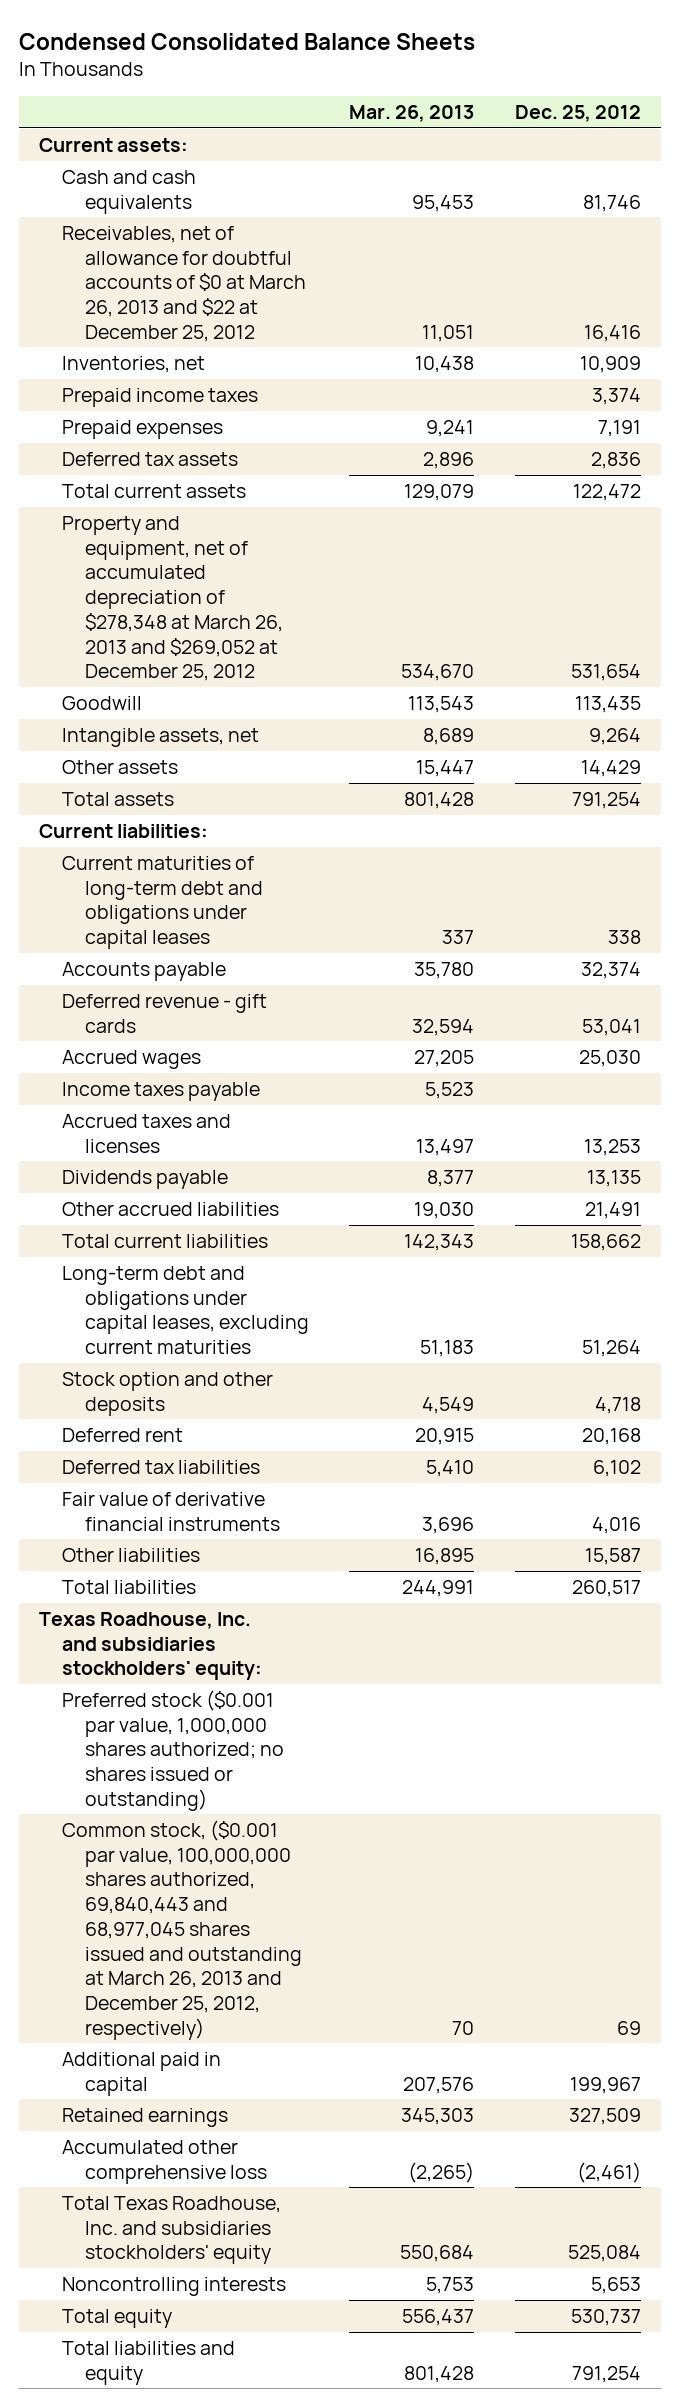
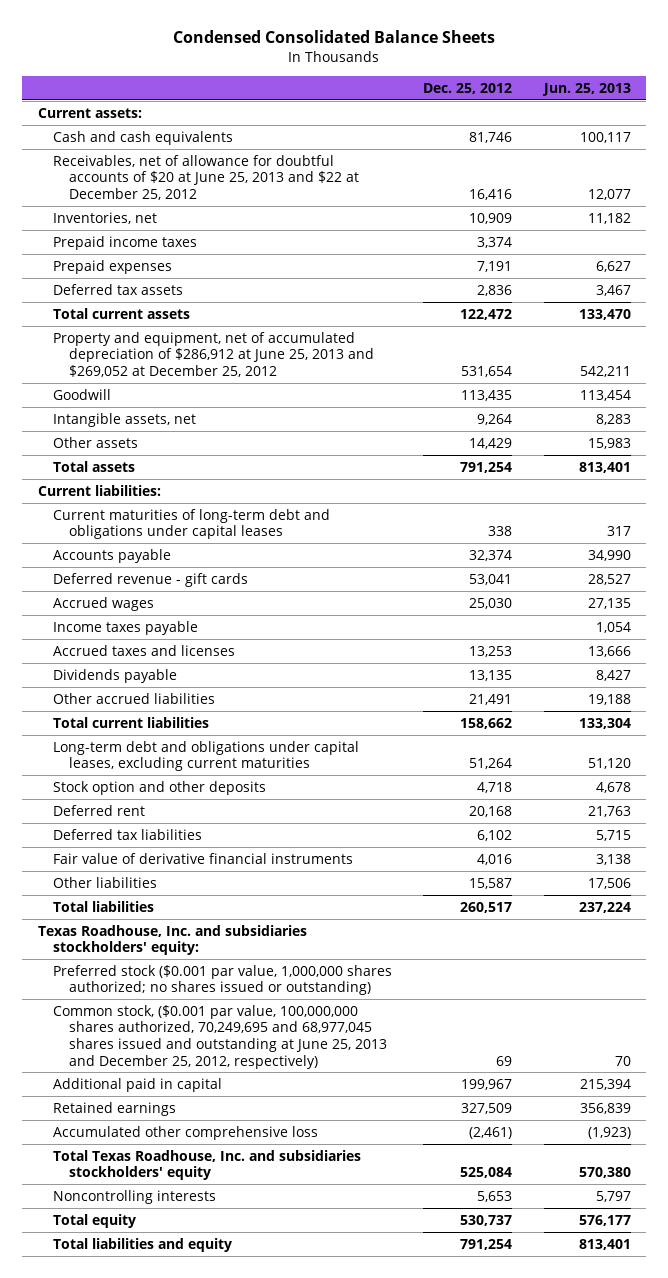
[349,105,475,123] Mar. 26, 2013 -> none
none -> [541,82,631,96] Jun. 25, 2013
[62,225,306,342] Receivables, net of allowance for doubtful accounts of $0 at March 26, 2013 and $22 at December 25, 2012 -> [53,154,359,200] Receivables, net of allowance for doubtful accounts of $20 at June 25, 2013 and $22 at December 25, 2012
[62,515,283,682] Property and equipment, net of accumulated depreciation of $278,348 at March 26, 2013 and $269,052 at December 25, 2012 -> [53,331,374,377] Property and equipment, net of accumulated depreciation of $286,912 at June 25, 2013 and $269,052 at December 25, 2012
[62,1819,302,2040] Common stock, ($0.001 par value, 100,000,000 shares authorized, 69,840,443 and 68,977,045 shares issued and outstanding at March 26, 2013 and December 25, 2012, respectively) -> [53,1004,387,1069] Common stock, ($0.001 par value, 100,000,000 shares authorized, 70,249,695 and 68,977,045 shares issued and outstanding at June 25, 2013 and December 25, 2012, respectively)

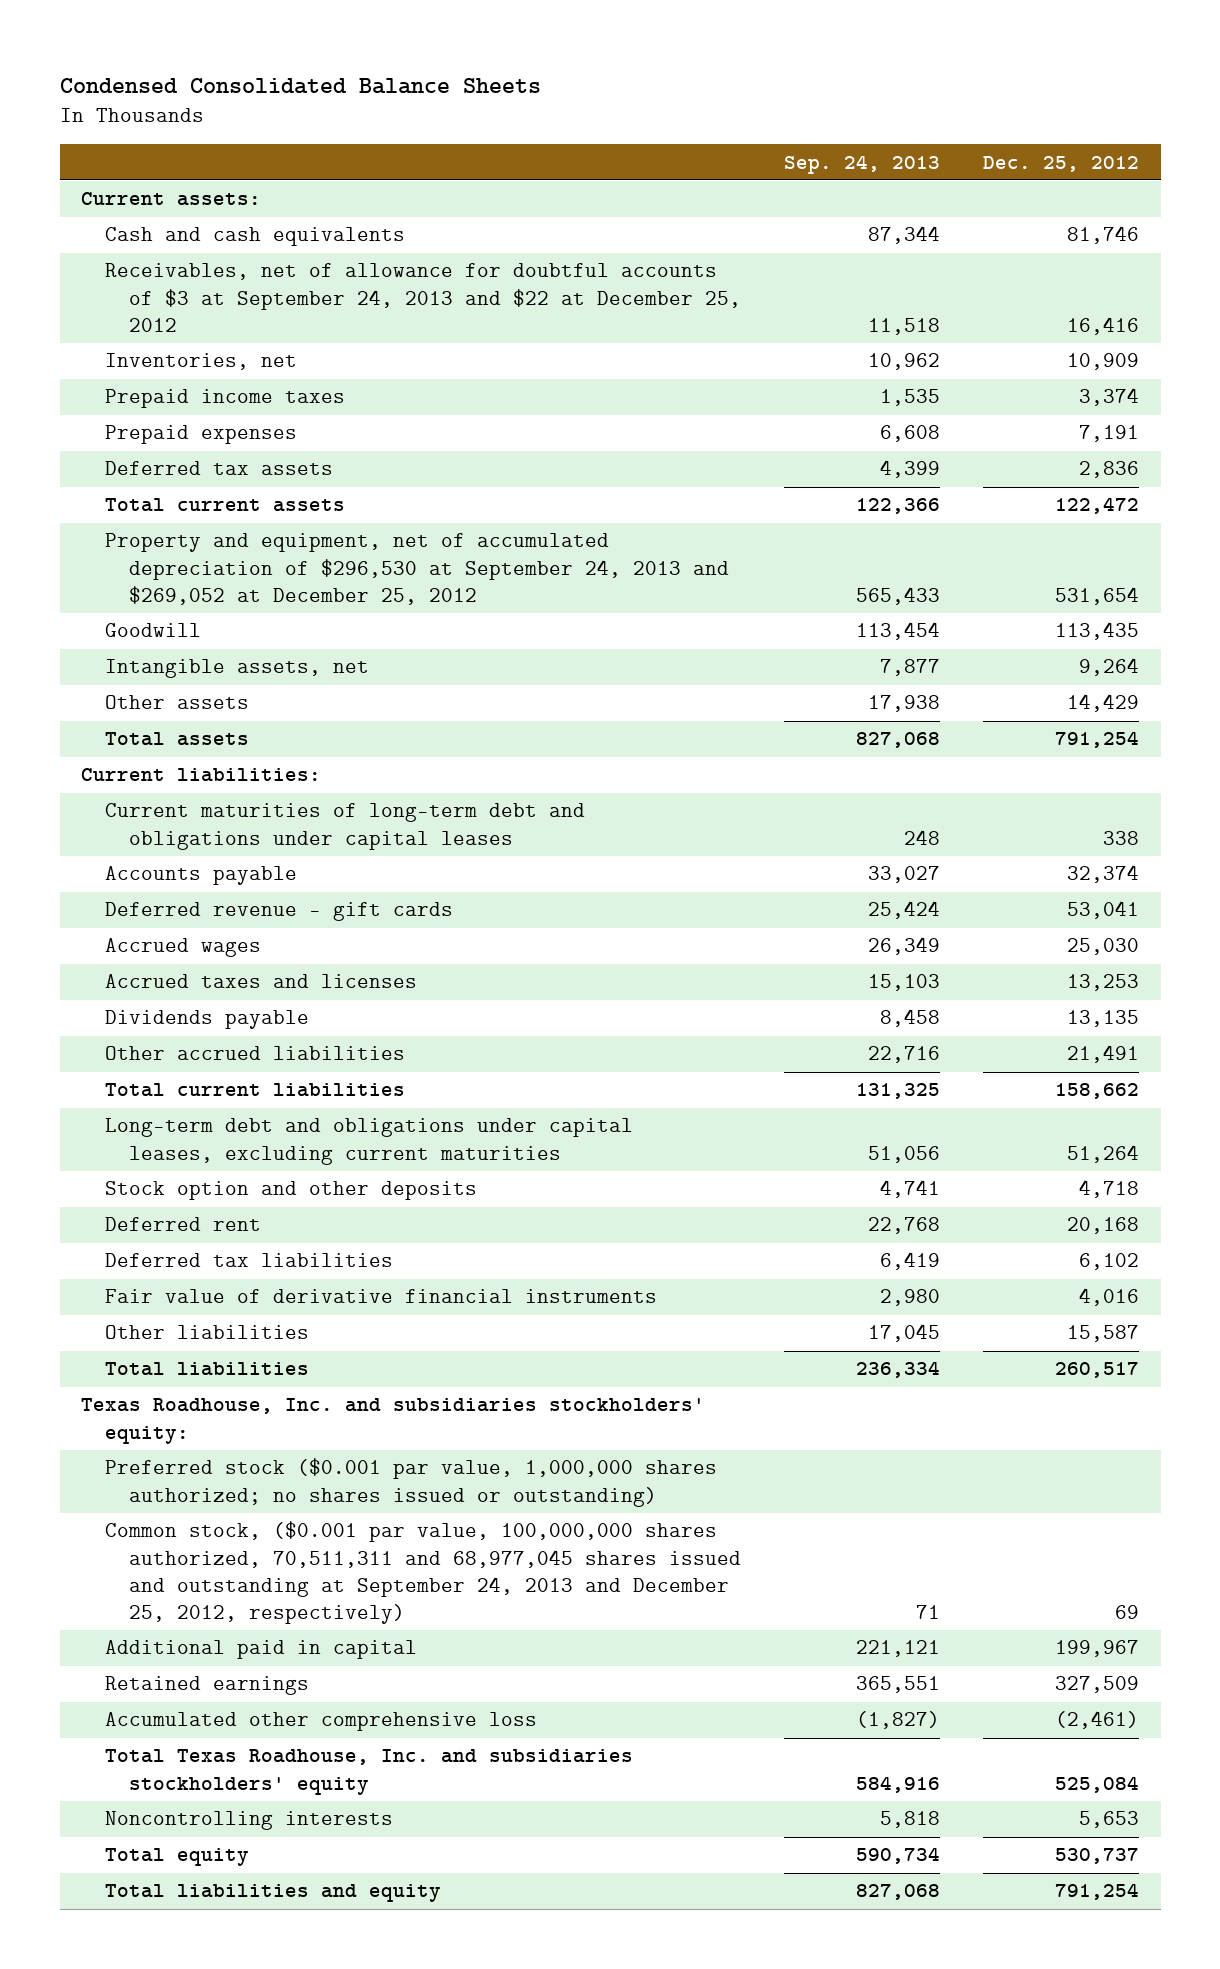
[541,82,631,96] Jun. 25, 2013 -> none
none -> [784,154,941,174] Sep. 24, 2013
[53,154,359,200] Receivables, net of allowance for doubtful accounts of $20 at June 25, 2013 and $22 at December 25, 2012 -> [105,263,742,332] Receivables, net of allowance for doubtful accounts of $3 at September 24, 2013 and $22 at December 25, 2012
[53,331,374,377] Property and equipment, net of accumulated depreciation of $286,912 at June 25, 2013 and $269,052 at December 25, 2012 -> [105,533,730,605] Property and equipment, net of accumulated depreciation of $296,530 at September 24, 2013 and $269,052 at December 25, 2012
[53,620,199,635] Income taxes payable -> none
[53,1004,387,1069] Common stock, ($0.001 par value, 100,000,000 shares authorized, 70,249,695 and 68,977,045 shares issued and outstanding at June 25, 2013 and December 25, 2012, respectively) -> [105,1521,742,1625] Common stock, ($0.001 par value, 100,000,000 shares authorized, 70,511,311 and 68,977,045 shares issued and outstanding at September 24, 2013 and December 25, 2012, respectively)

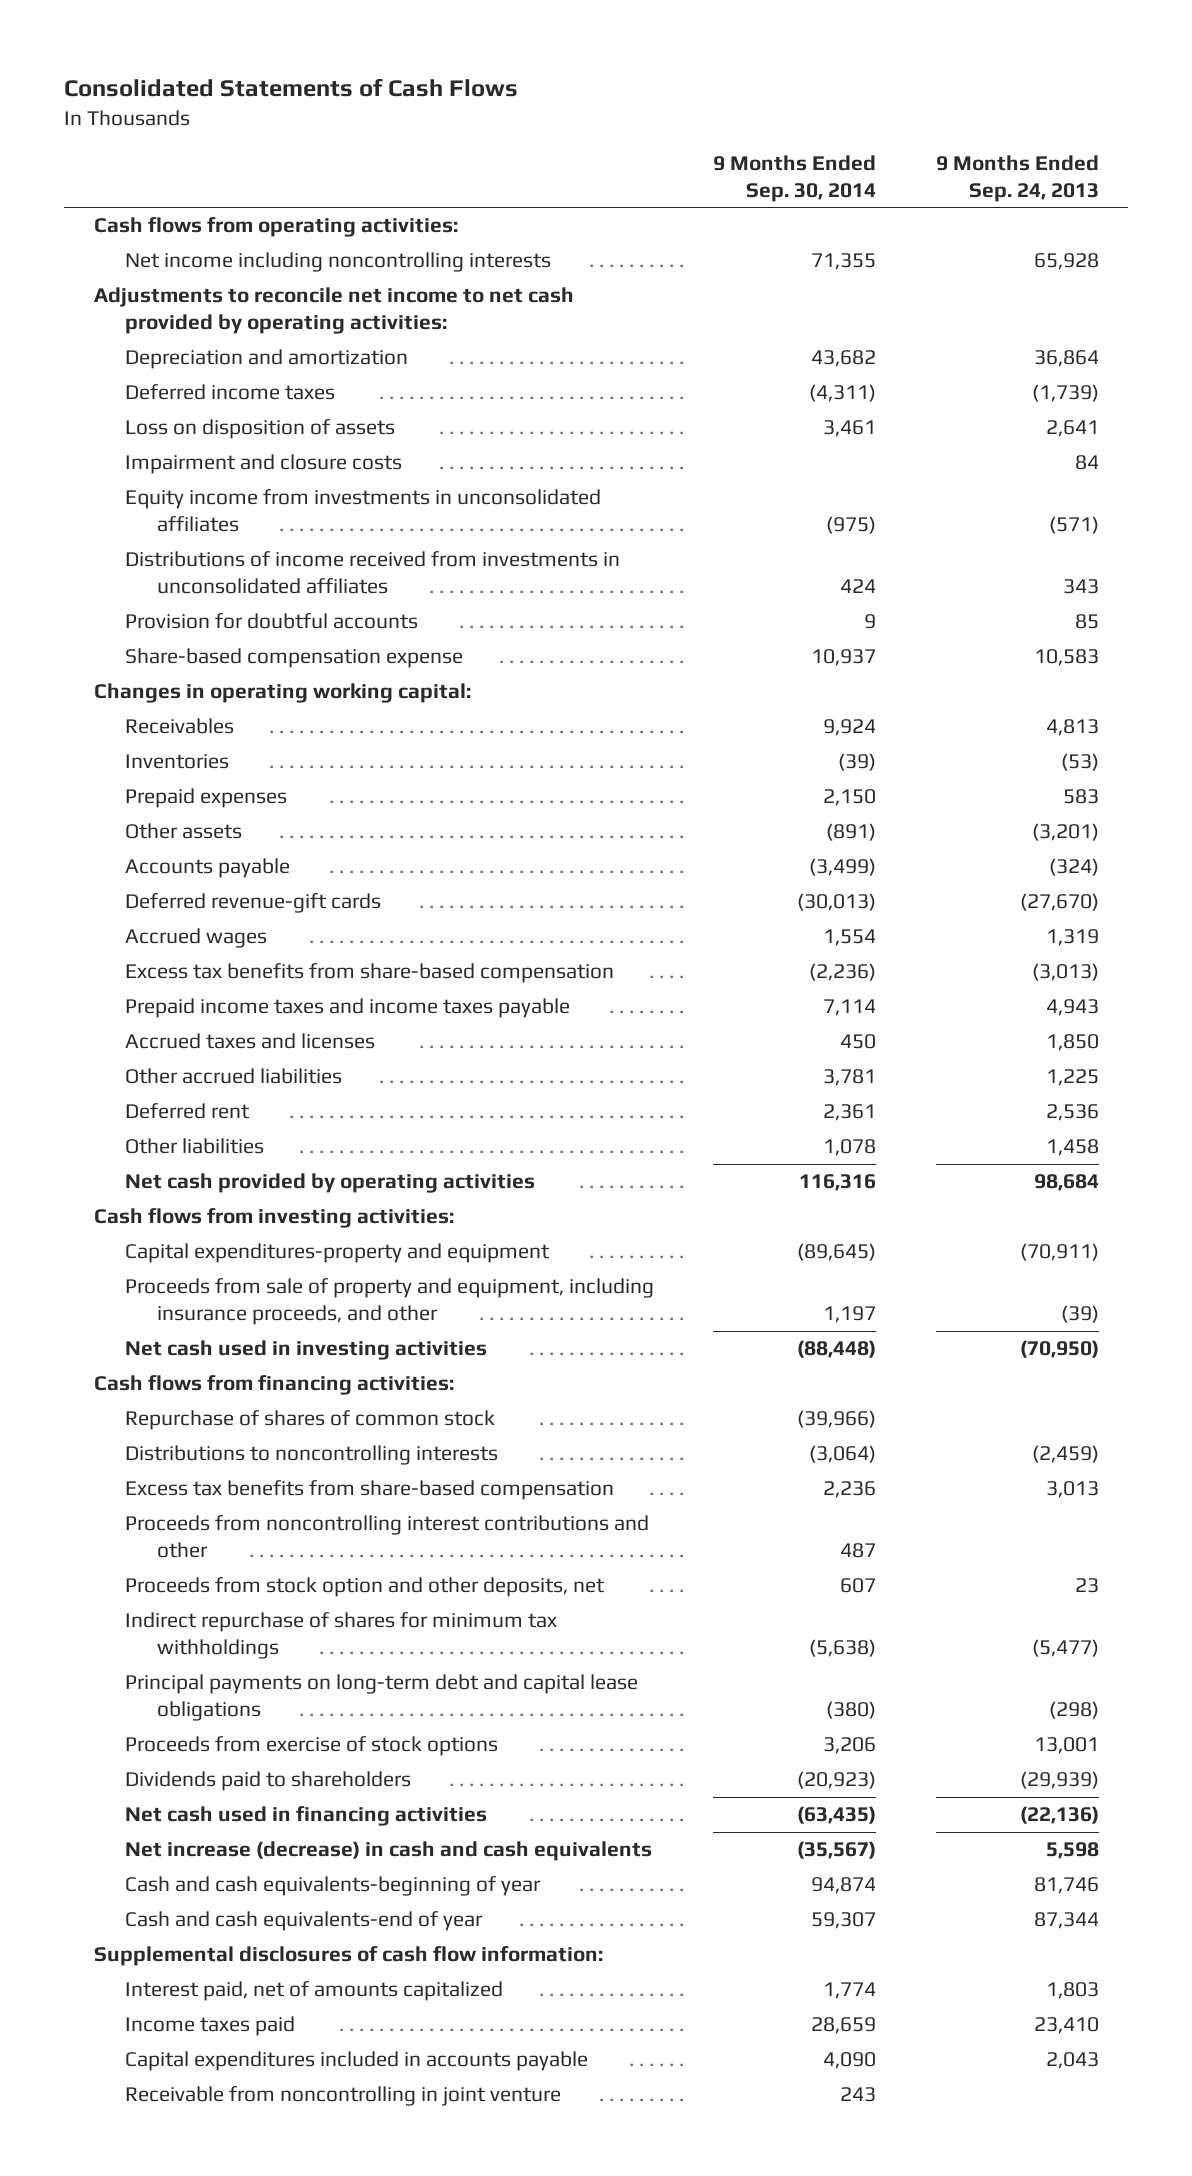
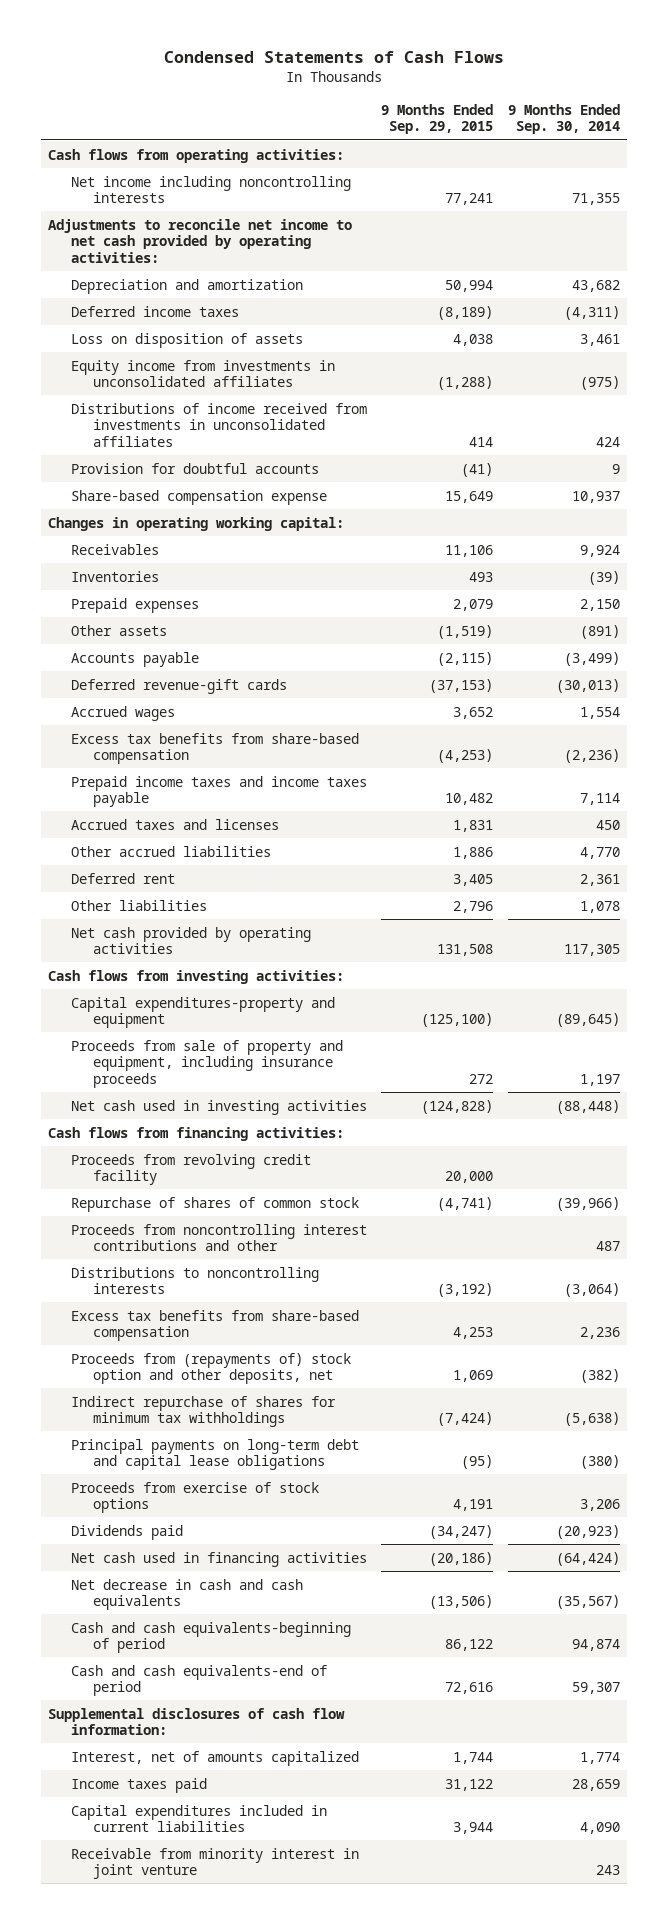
[63,78,518,98] Consolidated Statements of Cash Flows -> [164,50,505,63] Condensed Statements of Cash Flows
[935,154,1099,202] 9 Months Ended Sep. 24, 2013 -> none
none -> [381,103,494,135] 9 Months Ended Sep. 29, 2015
[125,454,403,475] Impairment and closure costs -> none
[823,1069,877,1087] 3,781 -> [580,846,621,859] 4,770
[799,1174,877,1192] 116,316 -> [564,944,621,957] 117,305
[125,1278,655,1326] Proceeds from sale of property and equipment, including insurance proceeds, and other -> [70,1039,343,1088] Proceeds from sale of property and equipment, including insurance proceeds
none -> [70,1153,311,1186] Proceeds from revolving credit facility
[125,1515,650,1559] Proceeds from noncontrolling interest contributions and other -> [70,1223,367,1252] Proceeds from noncontrolling interest contributions and other
[125,1577,606,1598] Proceeds from stock option and other deposits, net -> [70,1352,351,1385] Proceeds from (repayments of) stock option and other deposits, net
[840,1578,877,1594] 607 -> [580,1369,621,1384] (382)
[125,1771,412,1792] Dividends paid to shareholders -> [70,1524,183,1540] Dividends paid
[797,1806,877,1825] (63,435) -> [556,1551,621,1566] (64,424)
[125,1841,653,1862] Net increase (decrease) in cash and cash equivalents -> [70,1578,303,1611] Net decrease in cash and cash equivalents
[125,1876,542,1897] Cash and cash equivalents-beginning of year -> [70,1621,351,1654] Cash and cash equivalents-beginning of period
[125,1911,484,1932] Cash and cash equivalents-end of year -> [70,1664,327,1697] Cash and cash equivalents-end of period
[125,1981,504,2002] Interest paid, net of amounts capitalized -> [70,1750,359,1766] Interest, net of amounts capitalized
[125,2051,589,2072] Capital expenditures included in accounts payable -> [70,1804,327,1833] Capital expenditures included in current liabilities
[125,2086,562,2107] Receivable from noncontrolling in joint venture -> [70,1847,359,1880] Receivable from minority interest in joint venture

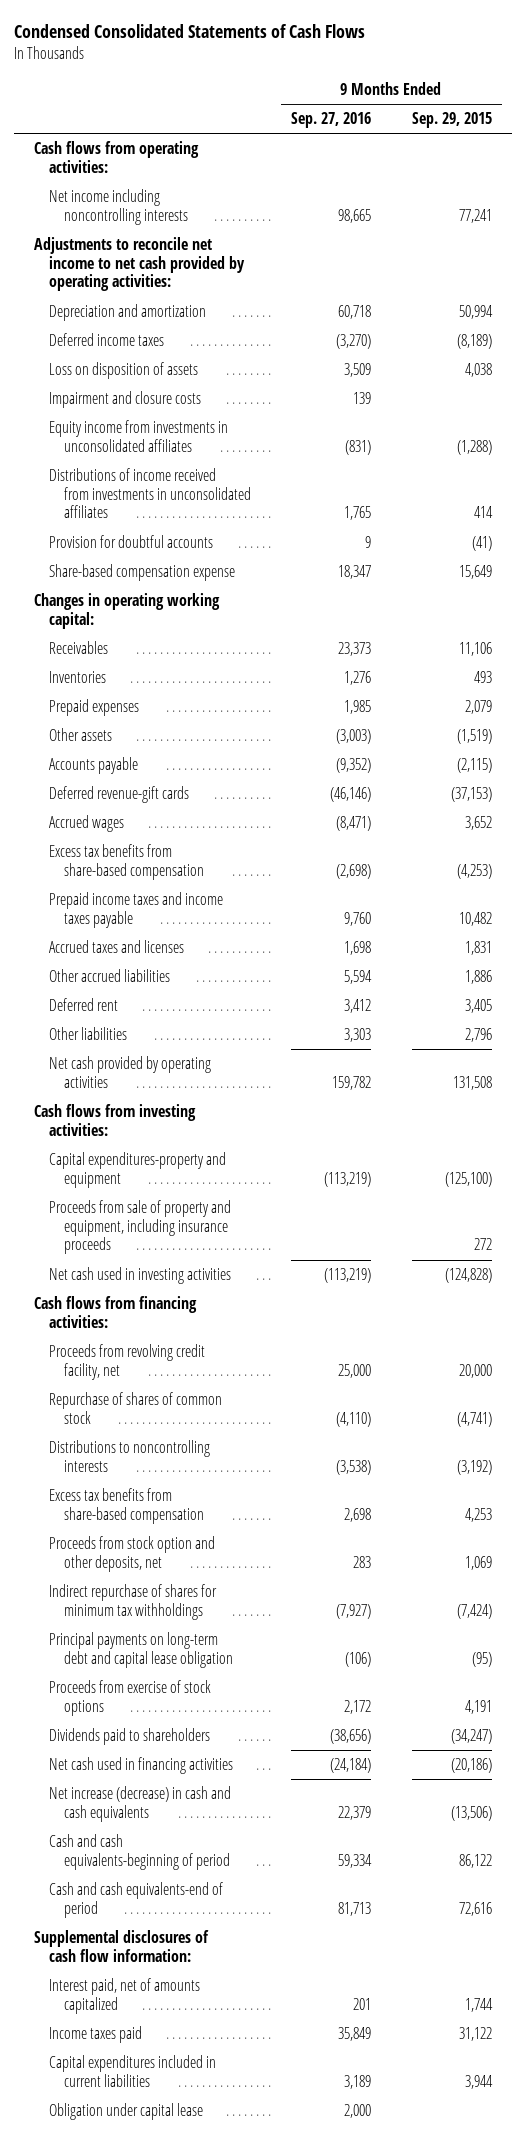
[164,50,505,63] Condensed Statements of Cash Flows -> [13,24,365,39] Condensed Consolidated Statements of Cash Flows
[508,103,621,135] 9 Months Ended Sep. 30, 2014 -> none
none -> [291,112,372,129] Sep. 27, 2016
none -> [48,391,201,409] Impairment and closure costs
[70,1153,311,1186] Proceeds from revolving credit facility -> [48,1344,205,1380] Proceeds from revolving credit facility, net
[70,1223,367,1252] Proceeds from noncontrolling interest contributions and other -> none
[70,1352,351,1385] Proceeds from (repayments of) stock option and other deposits, net -> [48,1536,215,1572] Proceeds from stock option and other deposits, net
[70,1438,359,1471] Principal payments on long-term debt and capital lease obligations -> [48,1632,233,1668] Principal payments on long-term debt and capital lease obligation
[70,1524,183,1540] Dividends paid -> [48,1728,210,1746] Dividends paid to shareholders
[70,1578,303,1611] Net decrease in cash and cash equivalents -> [48,1786,231,1822] Net increase (decrease) in cash and cash equivalents
[70,1750,359,1766] Interest, net of amounts capitalized -> [48,1978,200,2014] Interest paid, net of amounts capitalized
[70,1847,359,1880] Receivable from minority interest in joint venture -> none
none -> [48,2103,203,2121] Obligation under capital lease

